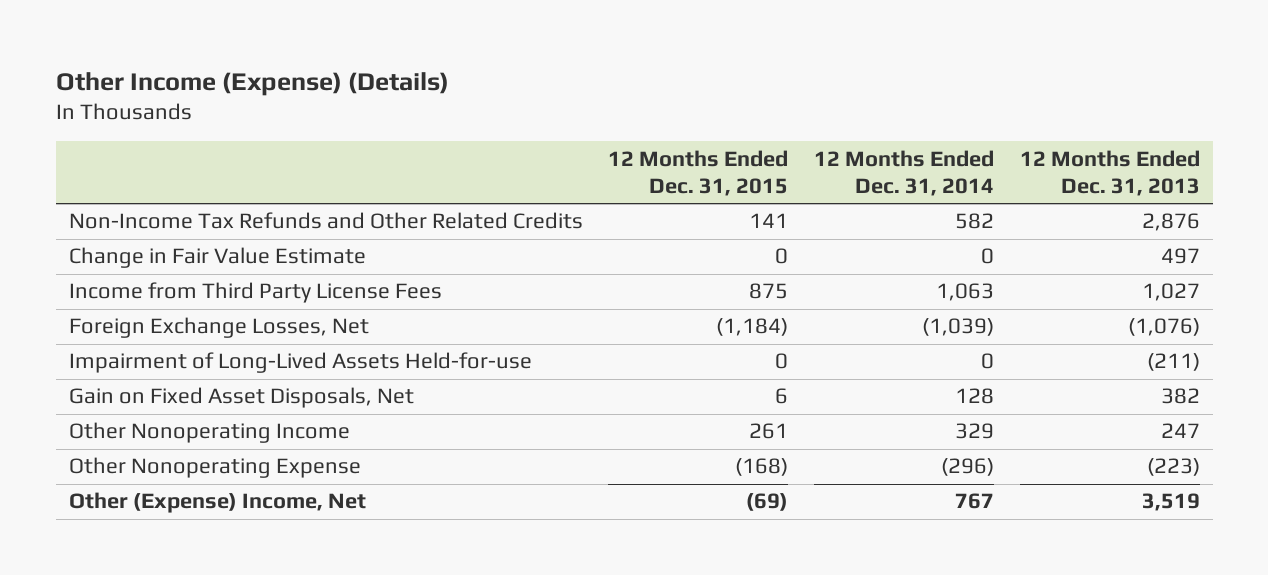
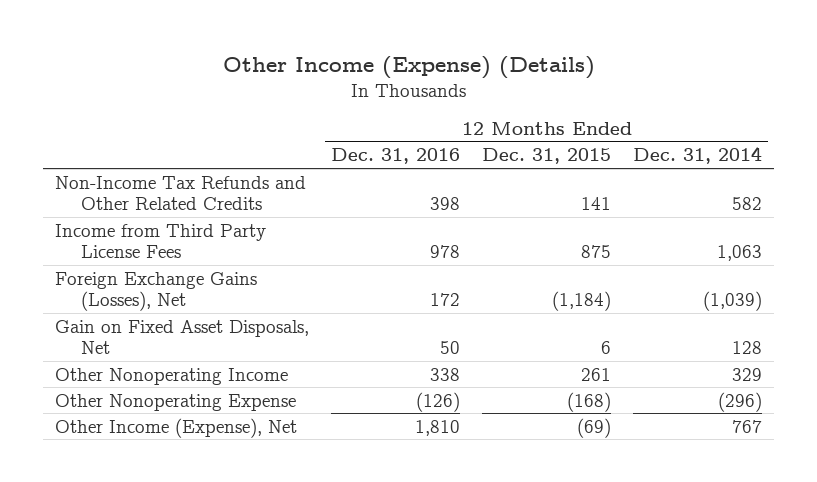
[1019,149,1200,197] 12 Months Ended Dec. 31, 2013 -> none
none -> [330,148,460,165] Dec. 31, 2016
[68,247,366,269] Change in Fair Value Estimate -> none
[68,352,532,374] Impairment of Long-Lived Assets Held-for-use -> none
[68,317,369,339] Foreign Exchange Losses, Net -> [54,271,257,311] Foreign Exchange Gains (Losses), Net
[68,492,366,514] Other (Expense) Income, Net -> [54,417,297,438] Other Income (Expense), Net

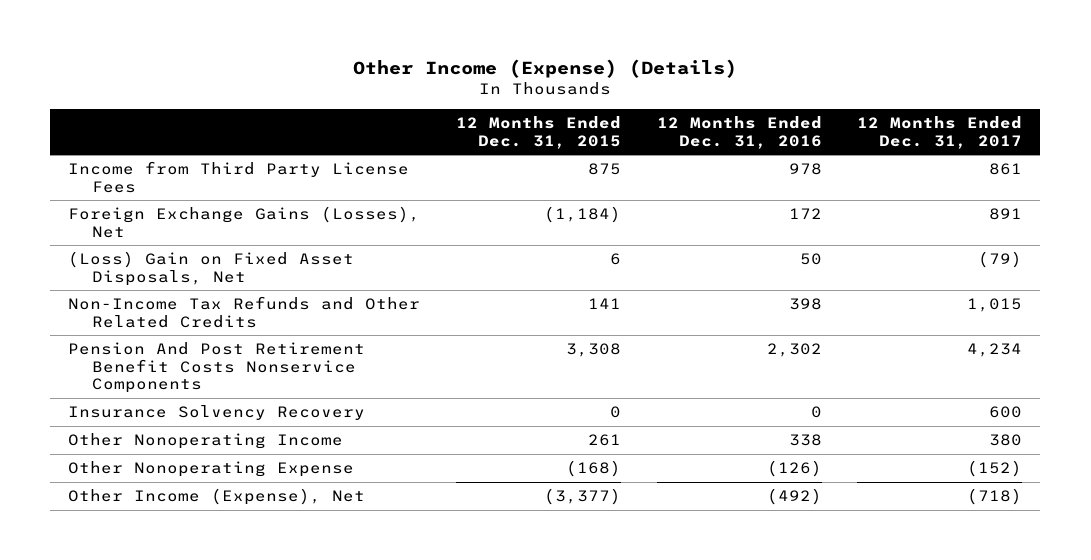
[633,146,763,165] Dec. 31, 2014 -> none
none -> [857,116,1023,149] 12 Months Ended Dec. 31, 2017
[54,319,309,354] Gain on Fixed Asset Disposals, Net -> [68,251,355,286] (Loss) Gain on Fixed Asset Disposals, Net
[54,175,306,210] Non-Income Tax Refunds and Other Related Credits -> [68,296,421,328] Non-Income Tax Refunds and Other Related Credits
none -> [68,342,366,393] Pension And Post Retirement Benefit Costs Nonservice Components
none -> [68,405,366,421] Insurance Solvency Recovery
[414,419,460,436] 1,810 -> [766,488,822,506] (492)
[577,417,612,438] (69) -> [543,488,621,506] (3,377)

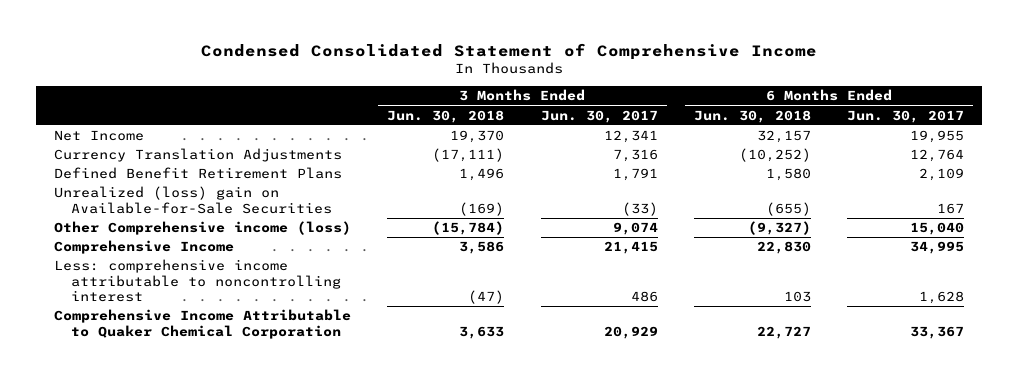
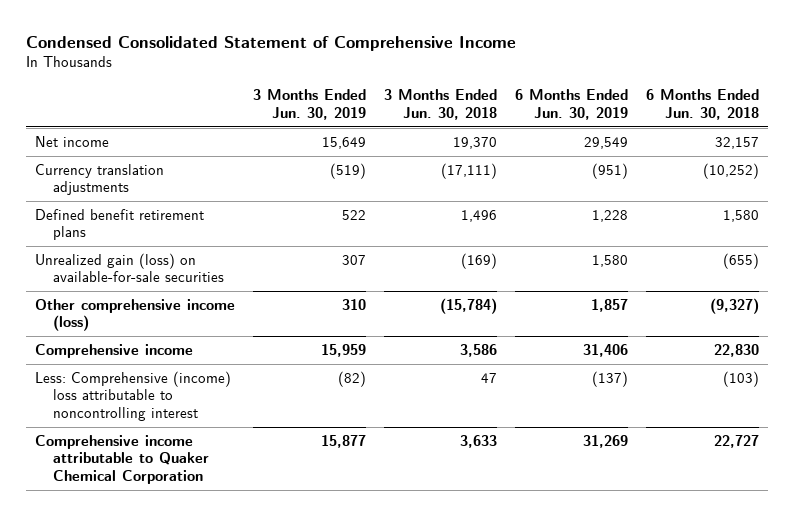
[540,109,658,123] Jun. 30, 2017 -> none
[846,109,964,123] Jun. 30, 2017 -> none
none -> [252,89,366,120] 3 Months Ended Jun. 30, 2019
none -> [514,89,628,120] 6 Months Ended Jun. 30, 2019
[54,130,145,142] Net Income -> [34,135,109,147] Net income
[54,148,343,163] Currency Translation Adjustments -> [34,163,164,196] Currency translation adjustments
[54,167,343,180] Defined Benefit Retirement Plans -> [34,208,204,241] Defined benefit retirement plans
[54,186,333,214] Unrealized (loss) gain on Available-for-Sale Securities -> [34,252,225,283] Unrealized gain (loss) on available-for-sale securities
[54,221,352,236] Other Comprehensive income (loss) -> [34,298,235,332] Other comprehensive income (loss)
[54,240,235,255] Comprehensive Income -> [34,343,193,358] Comprehensive income
[54,259,342,303] Less: comprehensive income attributable to noncontrolling interest -> [34,370,231,421] Less: Comprehensive (income) loss attributable to noncontrolling interest
[468,290,505,305] (47) -> [480,372,497,383] 47
[783,291,811,303] 103 -> [722,370,759,387] (103)
[54,309,352,339] Comprehensive Income Attributable to Quaker Chemical Corporation -> [34,434,210,484] Comprehensive income attributable to Quaker Chemical Corporation

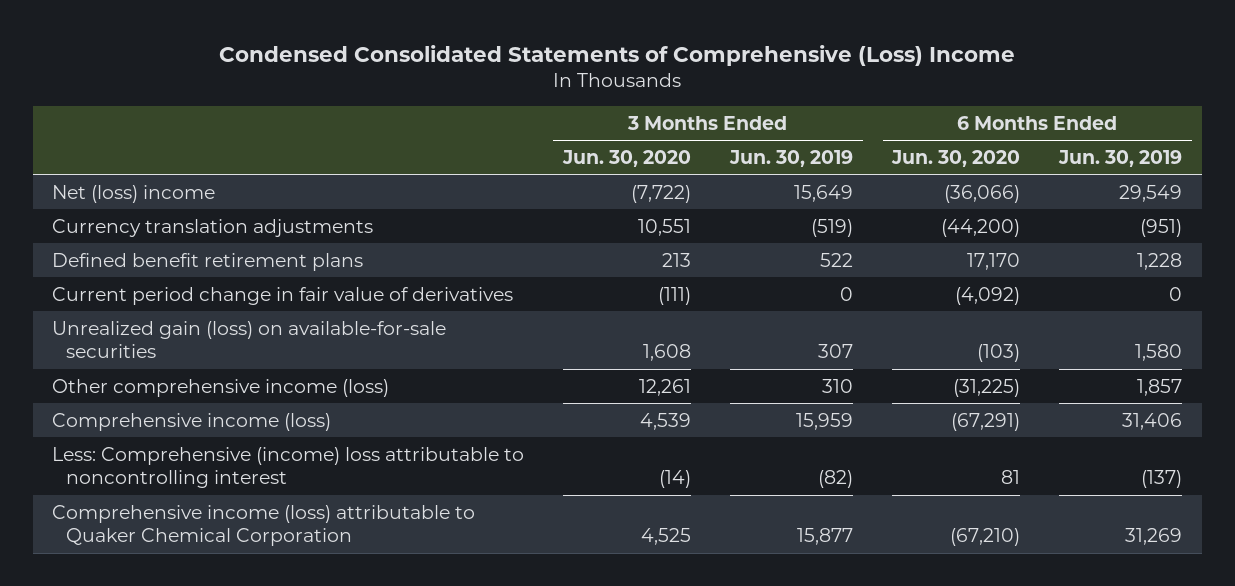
[25,35,516,51] Condensed Consolidated Statement of Comprehensive Income -> [219,44,1016,66] Condensed Consolidated Statements of Comprehensive (Loss) Income
[383,89,497,120] 3 Months Ended Jun. 30, 2018 -> none
[645,89,759,120] 6 Months Ended Jun. 30, 2018 -> none
none -> [562,149,692,167] Jun. 30, 2020
none -> [891,149,1021,167] Jun. 30, 2020
[34,135,109,147] Net income -> [52,184,216,203] Net (loss) income
none -> [52,286,514,305] Current period change in fair value of derivatives
[34,343,193,358] Comprehensive income -> [52,412,332,431] Comprehensive income (loss)
[34,434,210,484] Comprehensive income attributable to Quaker Chemical Corporation -> [52,504,476,547] Comprehensive income (loss) attributable to Quaker Chemical Corporation

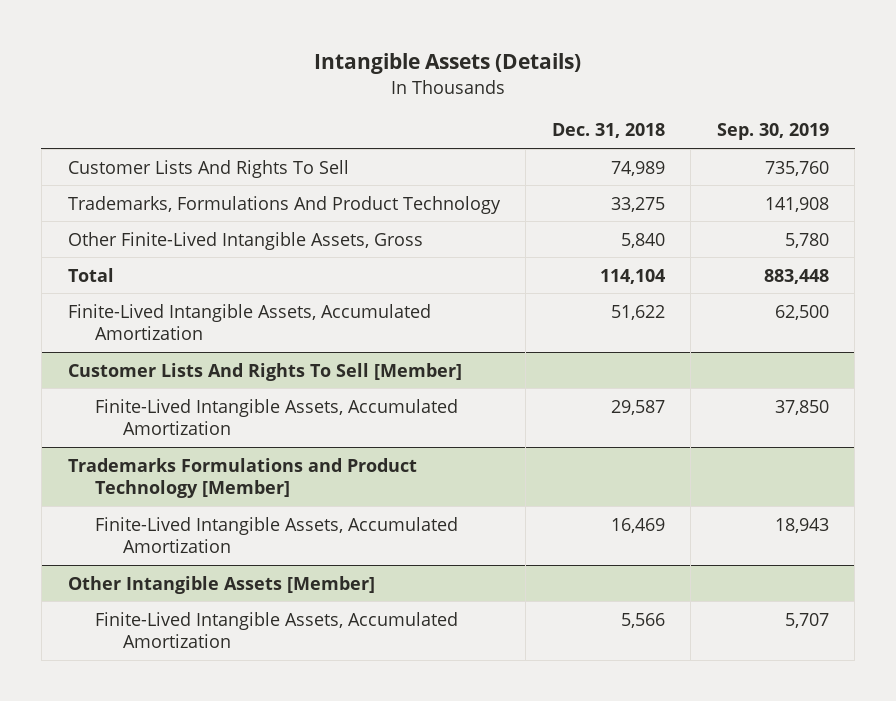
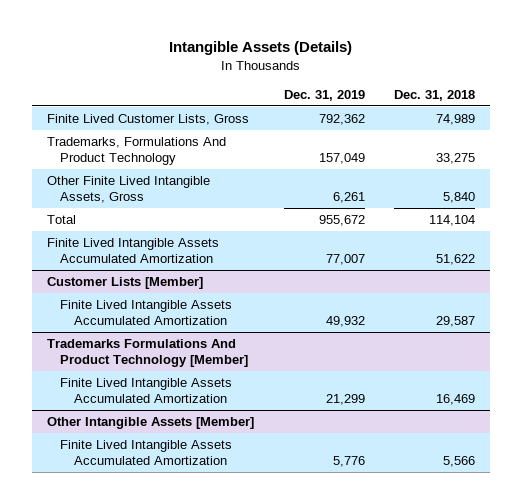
[716,123,829,141] Sep. 30, 2019 -> none
none -> [283,89,365,101] Dec. 31, 2019
[67,159,349,178] Customer Lists And Rights To Sell -> [47,114,250,126] Finite Lived Customer Lists, Gross
[67,231,423,250] Other Finite-Lived Intangible Assets, Gross -> [47,176,211,204] Other Finite Lived Intangible Assets, Gross
[67,303,431,341] Finite-Lived Intangible Assets, Accumulated Amortization -> [47,238,220,264] Finite Lived Intangible Assets Accumulated Amortization
[67,362,462,381] Customer Lists And Rights To Sell [Member] -> [47,277,204,290] Customer Lists [Member]
[95,398,459,436] Finite-Lived Intangible Assets, Accumulated Amortization -> [60,300,233,326] Finite Lived Intangible Assets Accumulated Amortization
[67,457,417,499] Trademarks Formulations and Product Technology [Member] -> [47,339,249,368] Trademarks Formulations And Product Technology [Member]
[95,516,459,554] Finite-Lived Intangible Assets, Accumulated Amortization -> [60,378,233,404] Finite Lived Intangible Assets Accumulated Amortization
[95,611,459,649] Finite-Lived Intangible Assets, Accumulated Amortization -> [60,440,233,466] Finite Lived Intangible Assets Accumulated Amortization

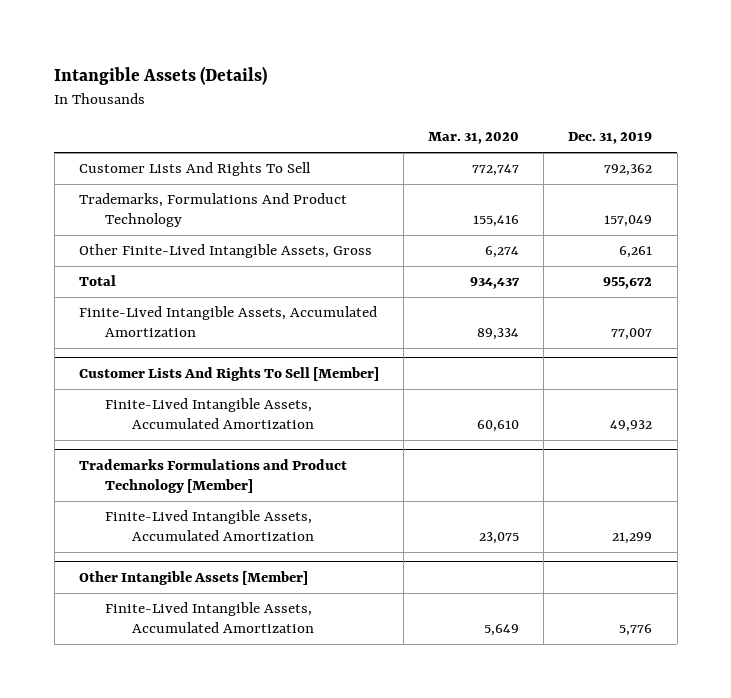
[394,89,476,101] Dec. 31, 2018 -> none
none -> [428,132,520,145] Mar. 31, 2020
[47,114,250,126] Finite Lived Customer Lists, Gross -> [78,162,311,177] Customer Lists And Rights To Sell
[47,176,211,204] Other Finite Lived Intangible Assets, Gross -> [78,244,372,259] Other Finite-Lived Intangible Assets, Gross
[47,238,220,264] Finite Lived Intangible Assets Accumulated Amortization -> [78,306,377,338] Finite-Lived Intangible Assets, Accumulated Amortization
[47,277,204,290] Customer Lists [Member] -> [78,367,379,382] Customer Lists And Rights To Sell [Member]
[60,300,233,326] Finite Lived Intangible Assets Accumulated Amortization -> [105,398,315,430] Finite-Lived Intangible Assets, Accumulated Amortization
[47,339,249,368] Trademarks Formulations And Product Technology [Member] -> [78,459,347,494] Trademarks Formulations and Product Technology [Member]
[60,378,233,404] Finite Lived Intangible Assets Accumulated Amortization -> [105,510,315,542] Finite-Lived Intangible Assets, Accumulated Amortization
[60,440,233,466] Finite Lived Intangible Assets Accumulated Amortization -> [105,602,315,634] Finite-Lived Intangible Assets, Accumulated Amortization

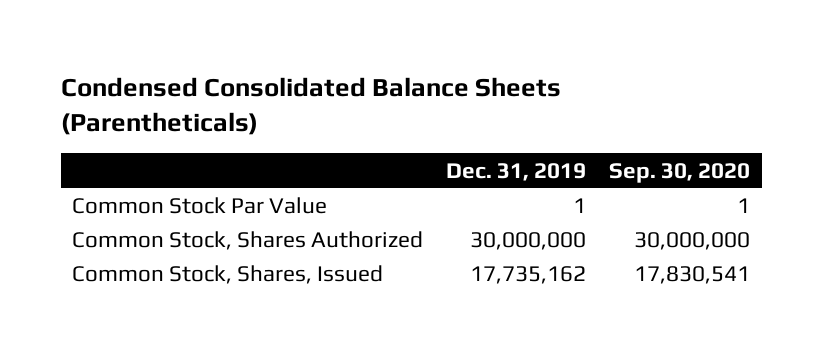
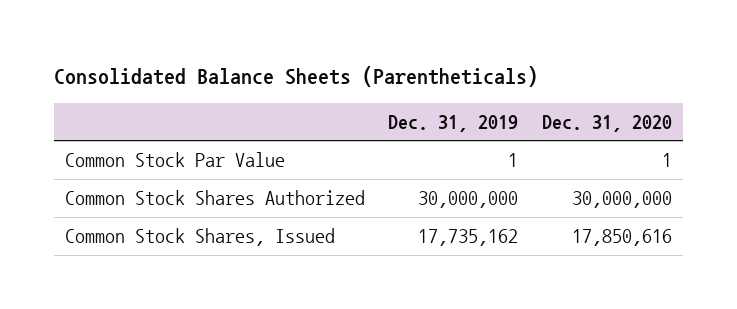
[60,76,561,135] Condensed Consolidated Balance Sheets (Parentheticals) -> [53,66,538,88] Consolidated Balance Sheets (Parentheticals)
[609,162,751,183] Sep. 30, 2020 -> none
none -> [541,114,672,132] Dec. 31, 2020
[72,231,424,251] Common Stock, Shares Authorized -> [65,190,366,206] Common Stock Shares Authorized
[72,265,384,285] Common Stock, Shares, Issued -> [65,228,336,247] Common Stock Shares, Issued

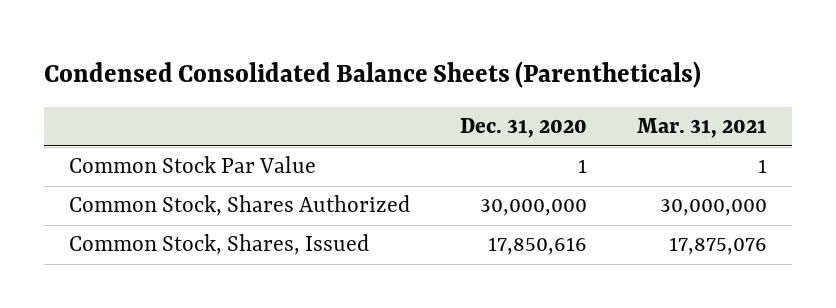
[53,66,538,88] Consolidated Balance Sheets (Parentheticals) -> [43,61,701,89] Condensed Consolidated Balance Sheets (Parentheticals)
[388,114,519,132] Dec. 31, 2019 -> none
none -> [636,118,767,139] Mar. 31, 2021
[65,190,366,206] Common Stock Shares Authorized -> [68,195,410,217] Common Stock, Shares Authorized
[65,228,336,247] Common Stock Shares, Issued -> [68,234,369,256] Common Stock, Shares, Issued

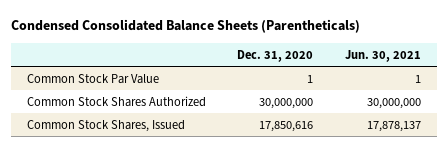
[636,118,767,139] Mar. 31, 2021 -> none
none -> [344,49,421,62] Jun. 30, 2021
[68,195,410,217] Common Stock, Shares Authorized -> [27,95,207,107] Common Stock Shares Authorized
[68,234,369,256] Common Stock, Shares, Issued -> [27,119,186,132] Common Stock Shares, Issued

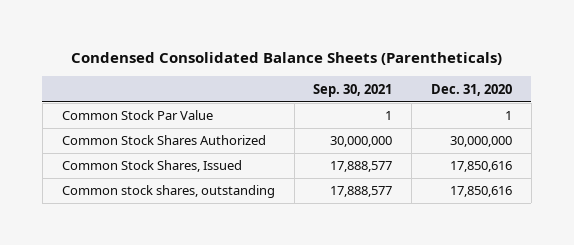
[344,49,421,62] Jun. 30, 2021 -> none
none -> [313,83,393,97] Sep. 30, 2021
none -> [61,185,275,199] Common stock shares, outstanding

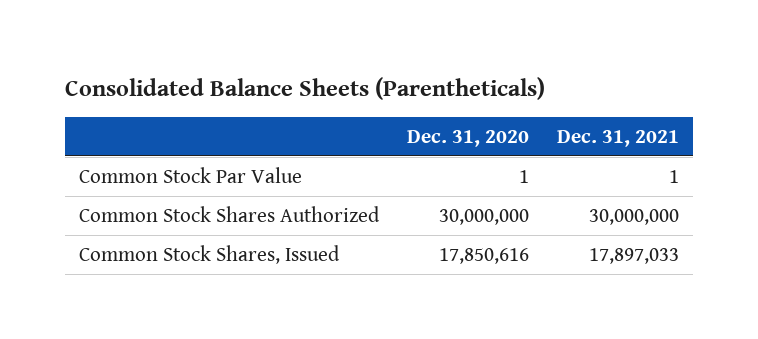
[70,51,502,65] Condensed Consolidated Balance Sheets (Parentheticals) -> [64,77,545,101] Consolidated Balance Sheets (Parentheticals)
[313,83,393,97] Sep. 30, 2021 -> none
none -> [557,129,680,147] Dec. 31, 2021
[61,185,275,199] Common stock shares, outstanding -> none

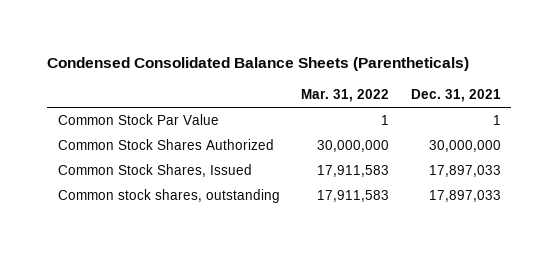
[64,77,545,101] Consolidated Balance Sheets (Parentheticals) -> [47,57,470,72] Condensed Consolidated Balance Sheets (Parentheticals)
[406,129,529,147] Dec. 31, 2020 -> none
none -> [301,89,390,103] Mar. 31, 2022
none -> [57,189,280,204] Common stock shares, outstanding

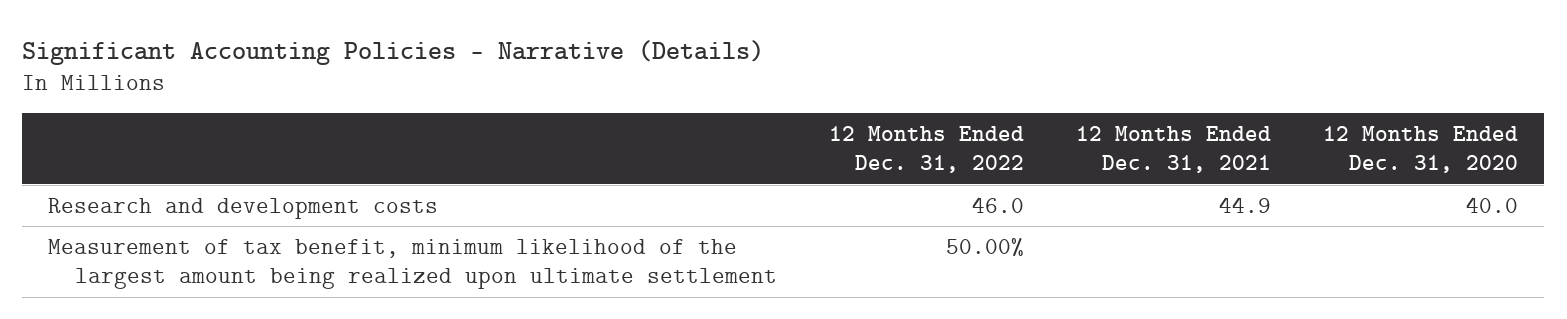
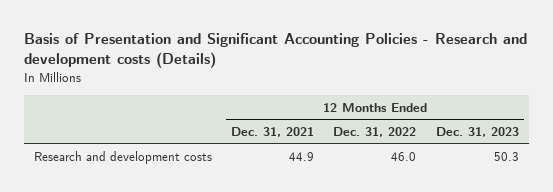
[22,39,765,65] Significant Accounting Policies - Narrative (Details) -> [24,33,528,69] Basis of Presentation and Significant Accounting Policies - Research and development costs (Details)
[1323,126,1519,174] 12 Months Ended Dec. 31, 2020 -> none
none -> [435,126,519,137] Dec. 31, 2023
[48,238,778,289] Measurement of tax benefit, minimum likelihood of the largest amount being realized upon ultimate settlement -> none

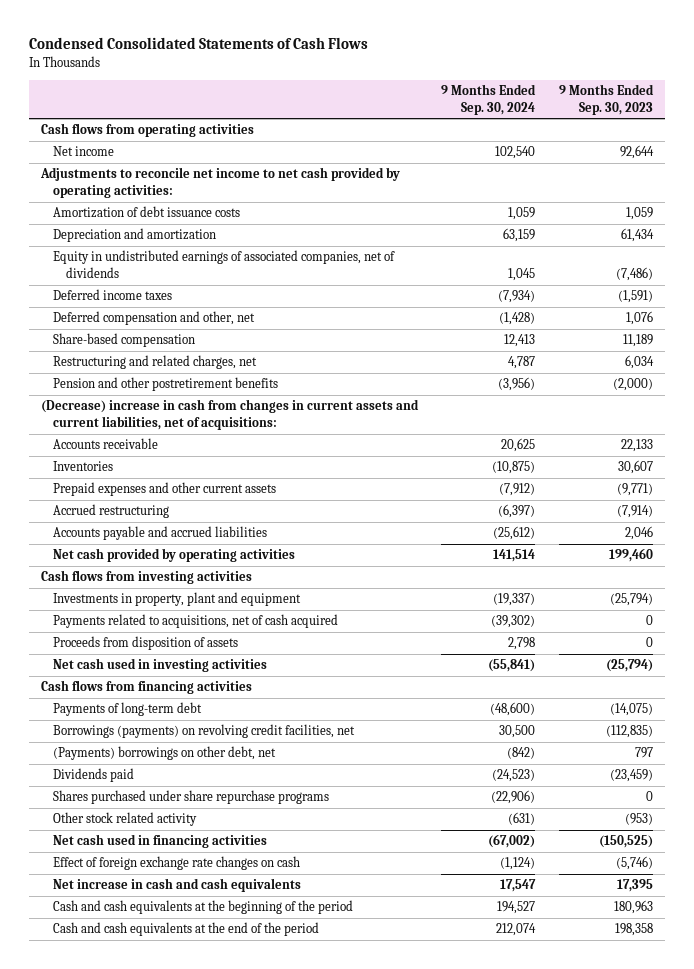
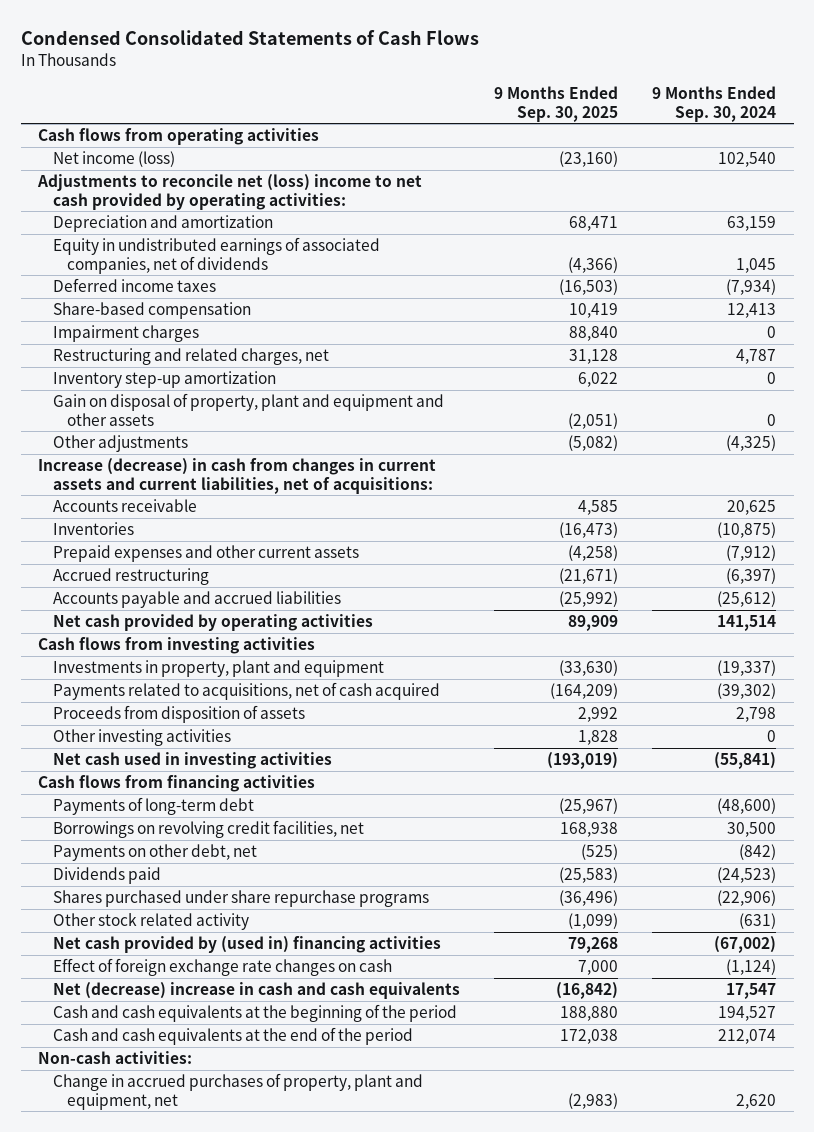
[559,83,655,115] 9 Months Ended Sep. 30, 2023 -> none
none -> [494,86,619,122] 9 Months Ended Sep. 30, 2025
[53,206,241,219] Amortization of debt issuance costs -> none
[53,146,115,157] Net income -> [52,151,175,168] Net income (loss)
[39,167,400,199] Adjustments to reconcile net income to net cash provided by operating activities: -> [36,174,422,210] Adjustments to reconcile net (loss) income to net cash provided by operating activities:
[53,311,256,326] Deferred compensation and other, net -> none
none -> [52,325,199,343] Impairment charges
[53,377,279,392] Pension and other postretirement benefits -> none
none -> [52,371,276,389] Inventory step-up amortization
none -> [52,393,444,426] Gain on disposal of property, plant and equipment and other assets
none -> [52,435,188,453] Other adjustments
[40,399,419,431] (Decrease) increase in cash from changes in current assets and current liabilities, net of acquisitions: -> [37,458,436,494] Increase (decrease) in cash from changes in current assets and current liabilities, net of acquisitions:
none -> [52,729,231,747] Other investing activities
[53,724,356,739] Borrowings (payments) on revolving credit facilities, net -> [52,820,364,839] Borrowings on revolving credit facilities, net
[53,746,277,761] (Payments) borrowings on other debt, net -> [52,844,257,862] Payments on other debt, net
[53,834,268,849] Net cash used in financing activities -> [52,936,441,954] Net cash provided by (used in) financing activities
[53,878,302,893] Net increase in cash and cash equivalents -> [52,982,460,1000] Net (decrease) increase in cash and cash equivalents
none -> [37,1051,192,1065] Non-cash activities:
none -> [52,1073,423,1110] Change in accrued purchases of property, plant and equipment, net

